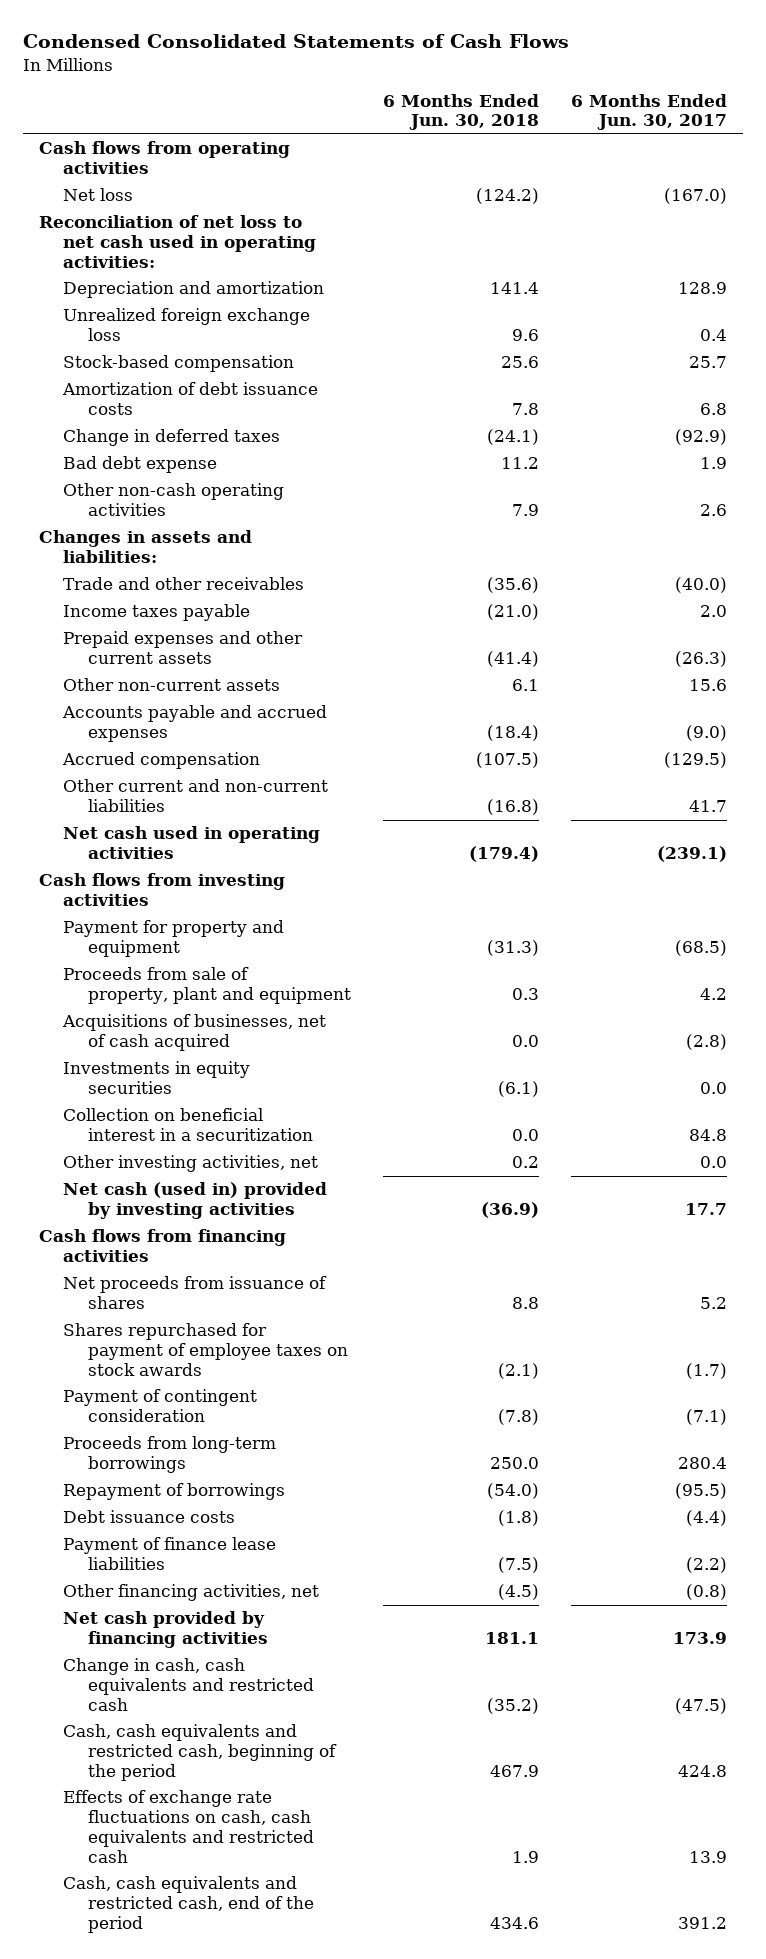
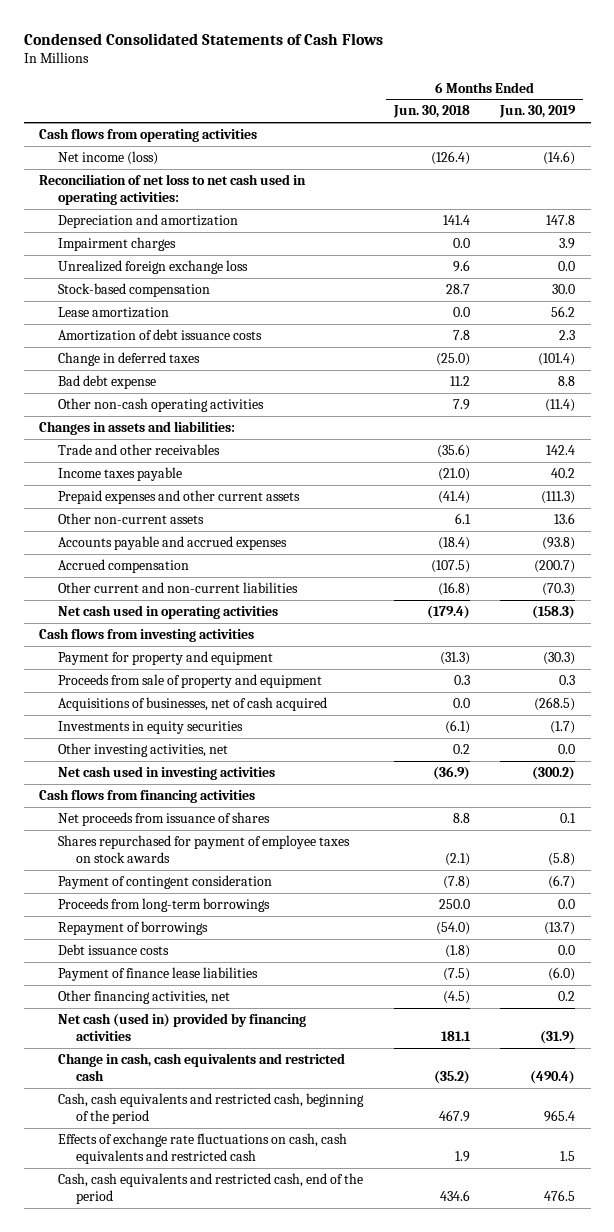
[571,93,728,131] 6 Months Ended Jun. 30, 2017 -> none
none -> [499,105,577,119] Jun. 30, 2019
[63,188,134,202] Net loss -> [57,151,158,166] Net income (loss)
[475,188,539,205] (124.2) -> [430,151,470,166] (126.4)
none -> [57,237,176,252] Impairment charges
[500,356,539,369] 25.6 -> [445,284,470,295] 28.7
none -> [57,307,169,319] Lease amortization
[486,429,539,446] (24.1) -> [435,353,470,367] (25.0)
[63,967,351,1005] Proceeds from sale of property, plant and equipment -> [57,674,322,689] Proceeds from sale of property and equipment
[63,1108,313,1142] Collection on beneficial interest in a securitization -> none
[63,1182,328,1220] Net cash (used in) provided by investing activities -> [57,766,275,781] Net cash used in investing activities
[63,1611,268,1649] Net cash provided by financing activities -> [57,1013,306,1042] Net cash (used in) provided by financing activities

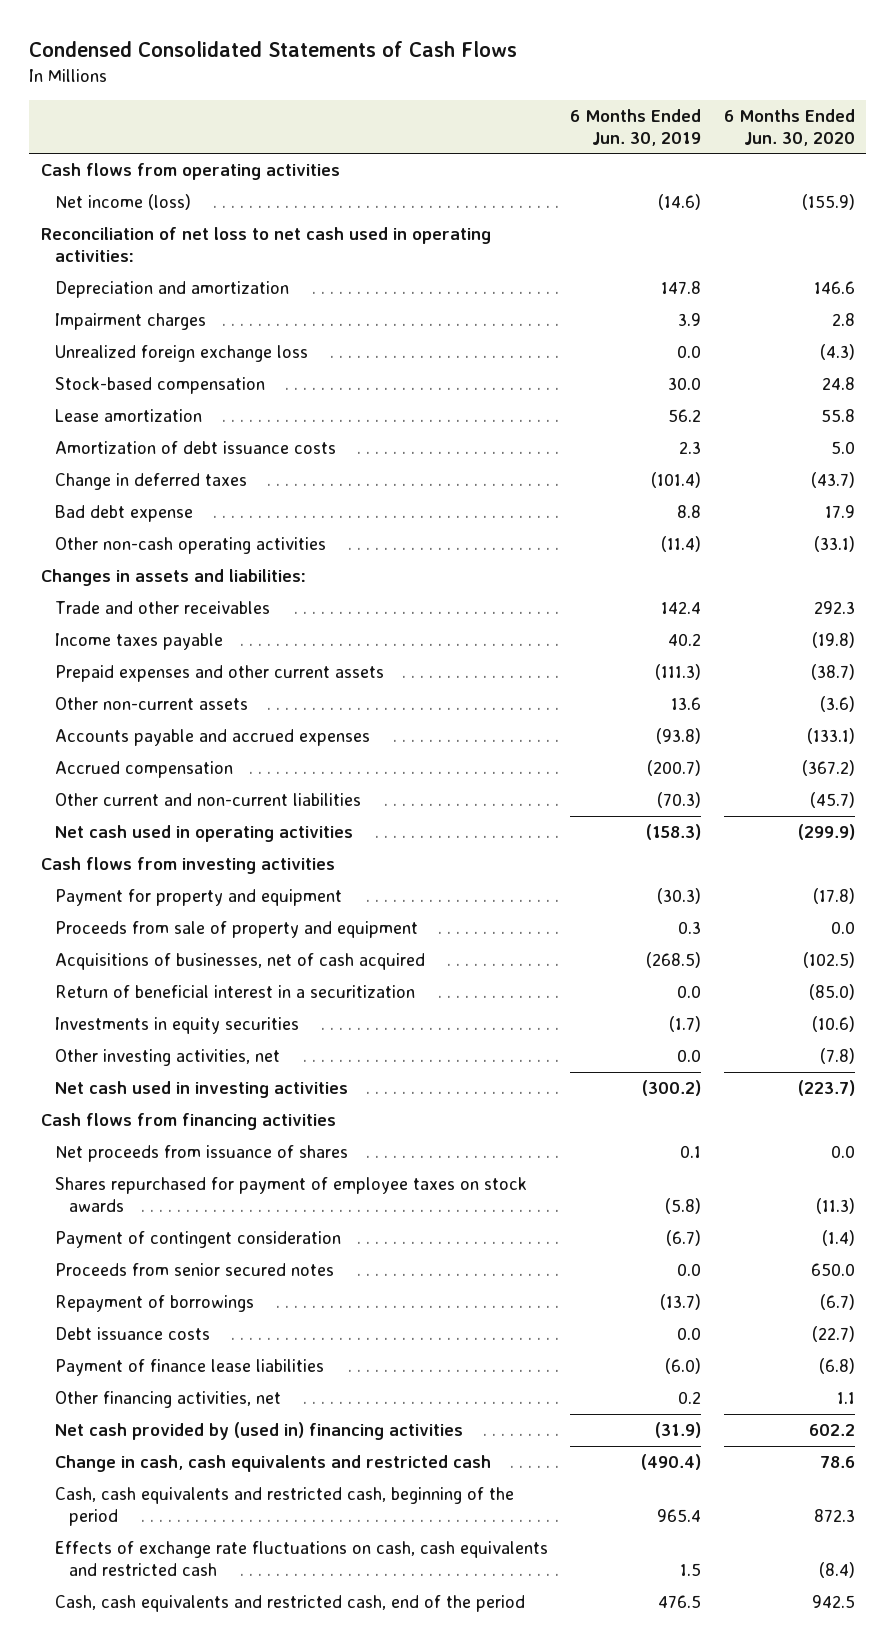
[392,105,470,119] Jun. 30, 2018 -> none
none -> [724,108,856,146] 6 Months Ended Jun. 30, 2020
none -> [54,984,415,998] Return of beneficial interest in a securitization
[57,898,270,913] Proceeds from long-term borrowings -> none
none -> [54,1262,334,1276] Proceeds from senior secured notes
[57,1013,306,1042] Net cash (used in) provided by financing activities -> [54,1421,463,1440] Net cash provided by (used in) financing activities

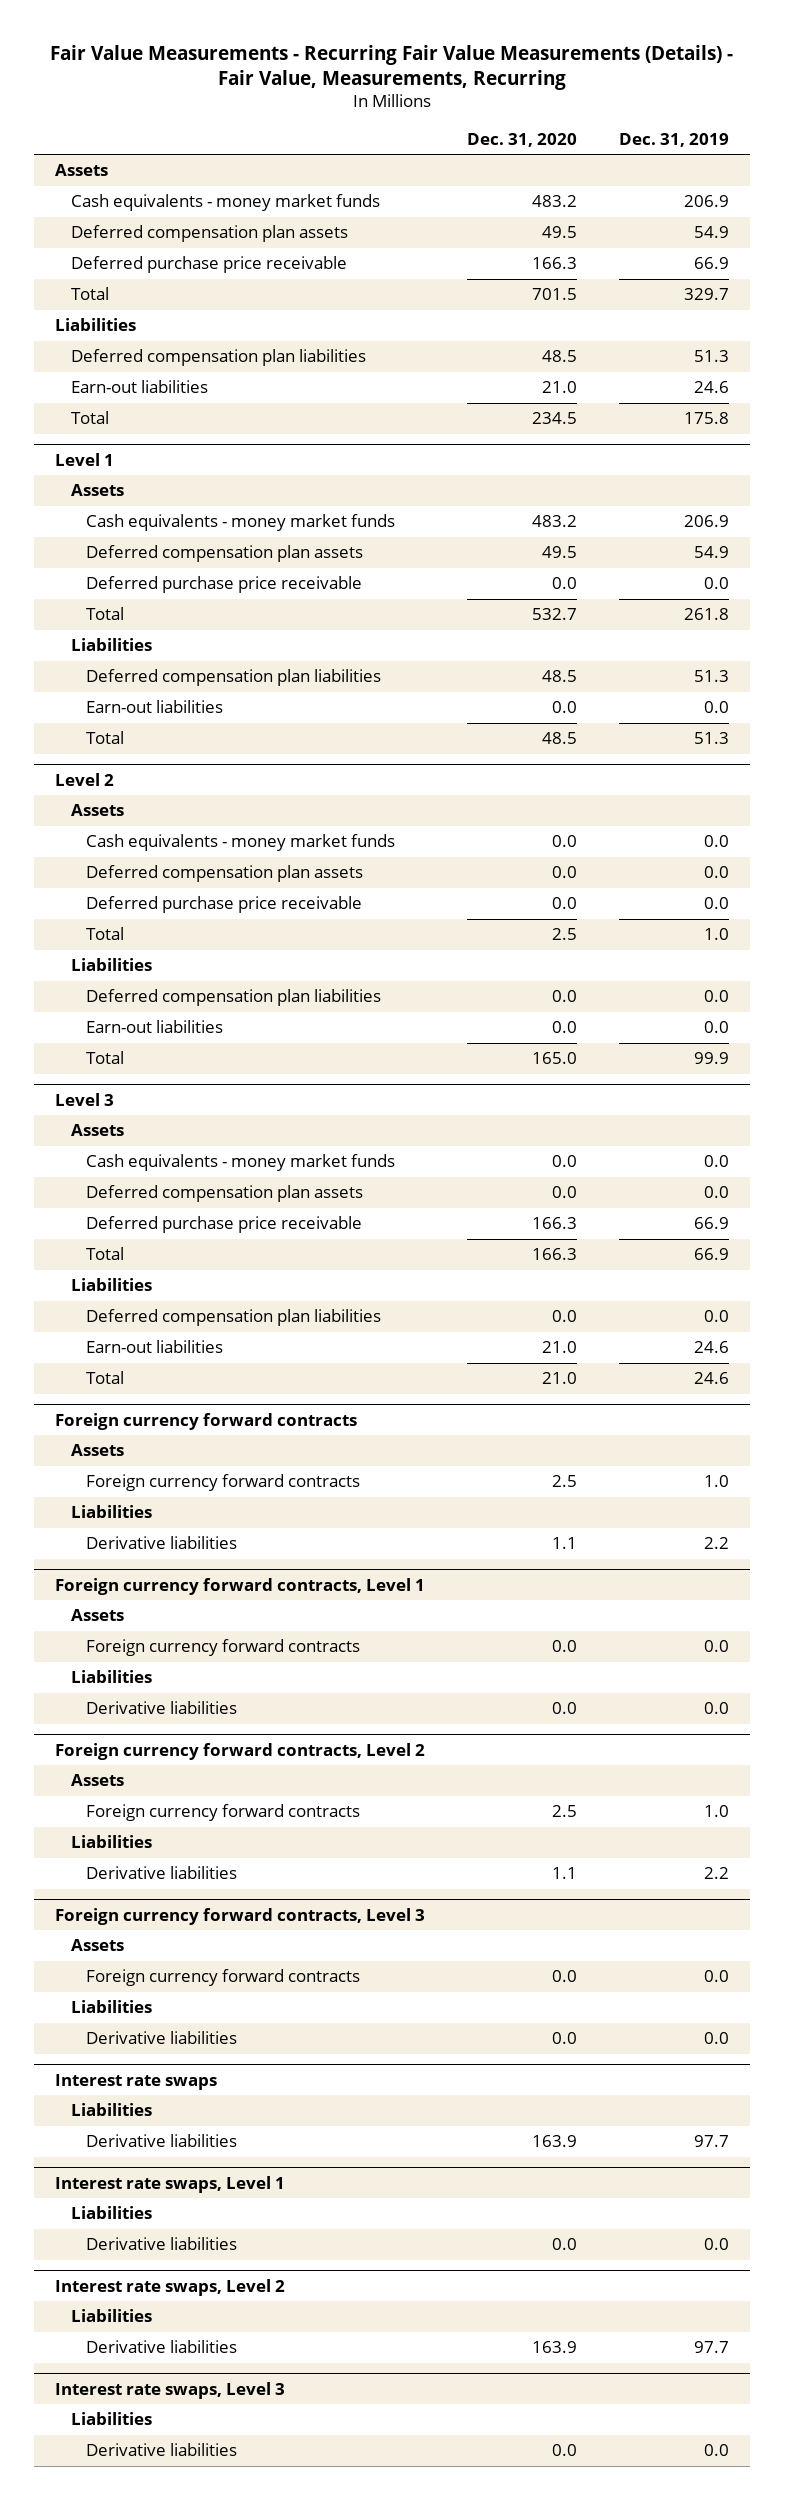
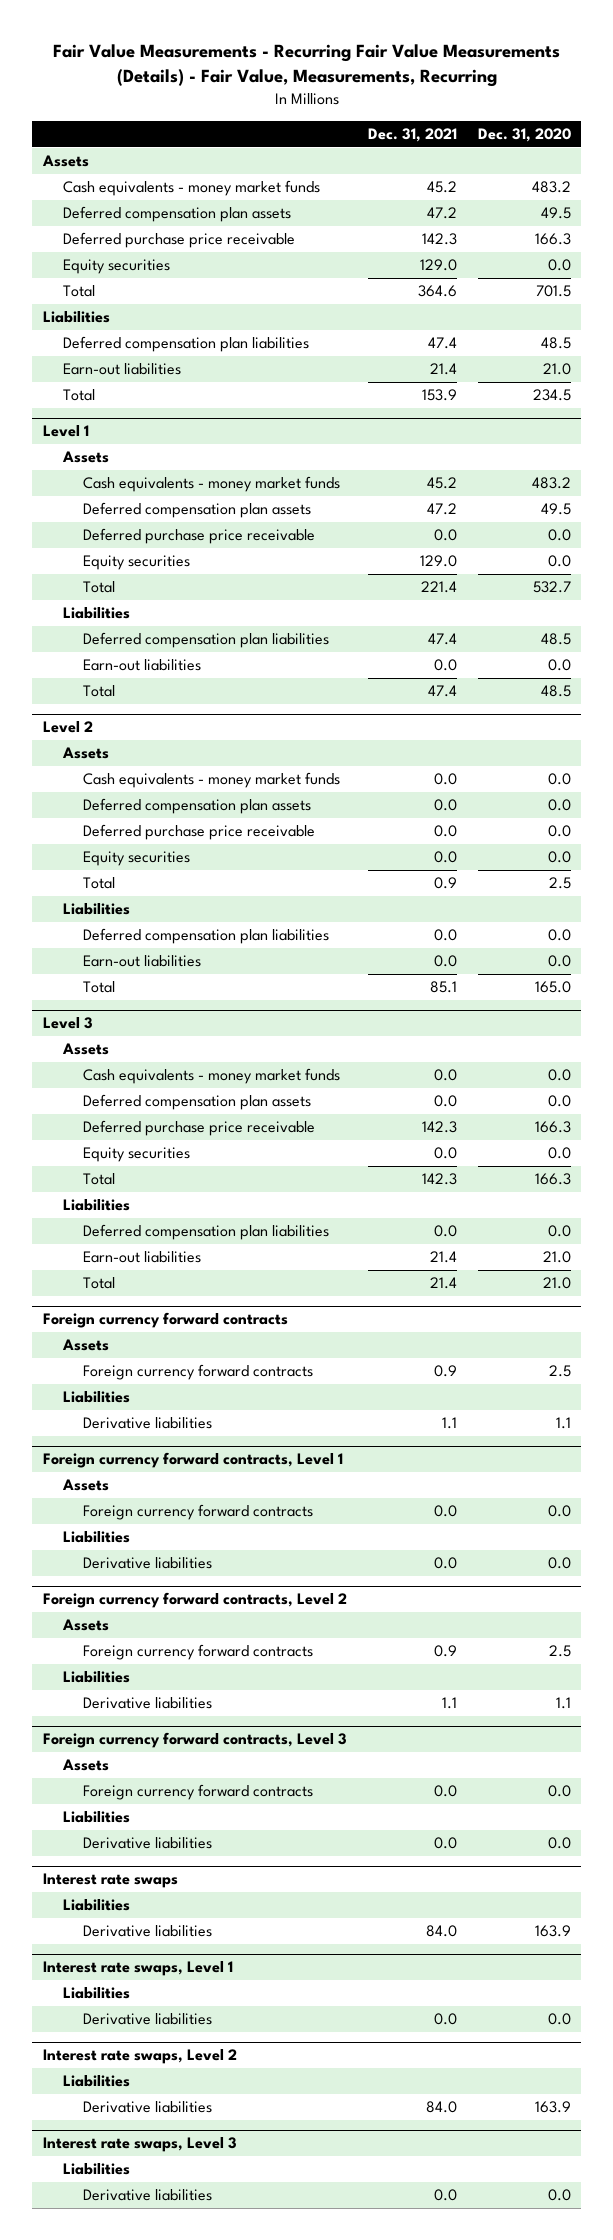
[619,133,730,148] Dec. 31, 2019 -> none
none -> [367,128,457,143] Dec. 31, 2021
none -> [62,259,170,275] Equity securities
none -> [82,555,190,571] Equity securities
none -> [82,851,190,867] Equity securities
none -> [82,1147,190,1163] Equity securities

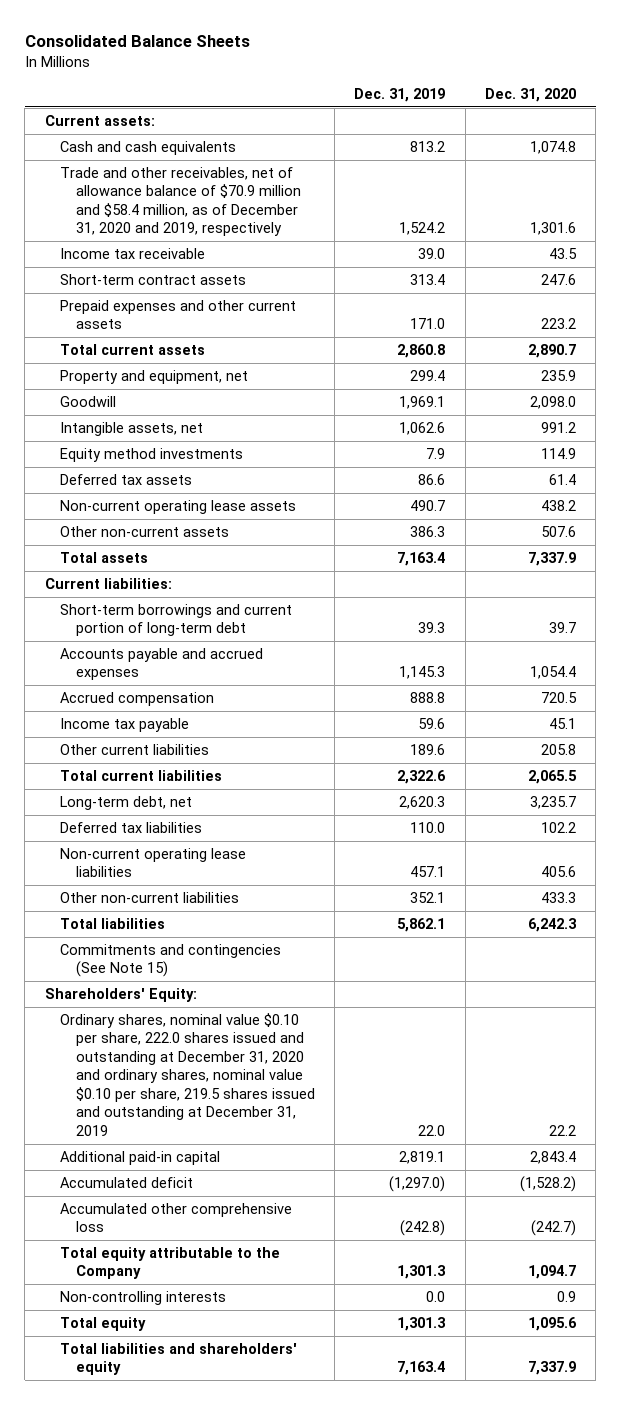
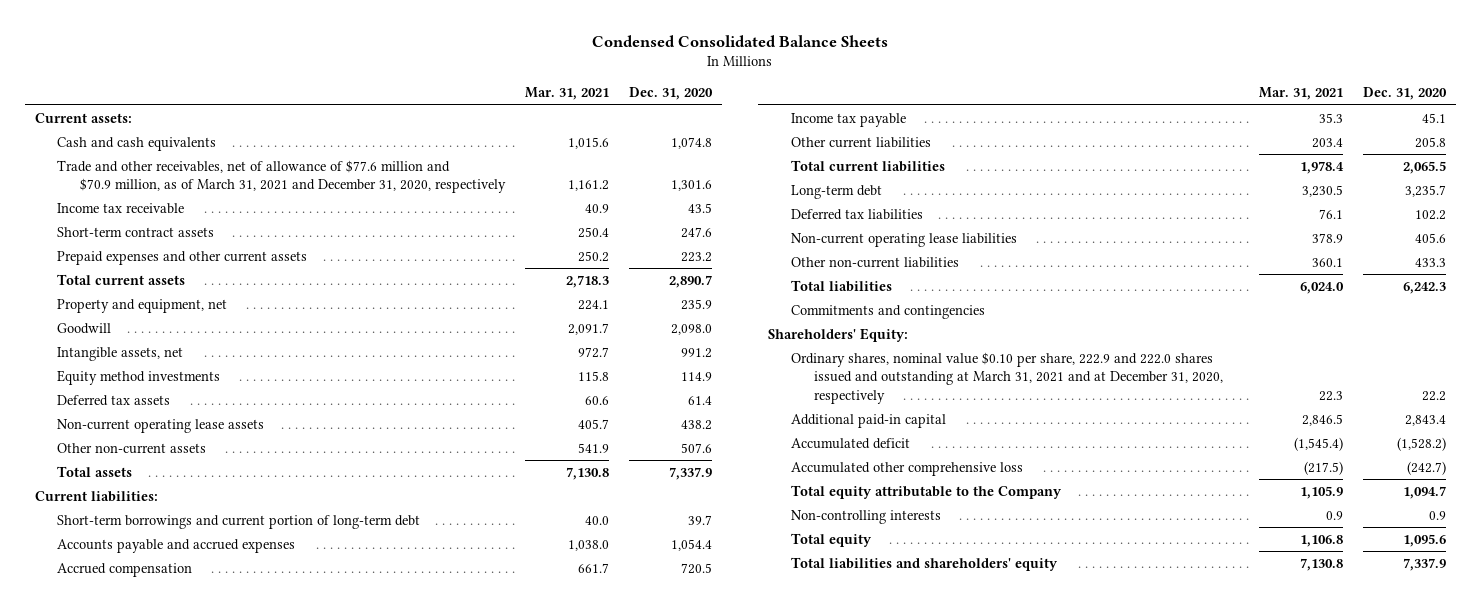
[24,35,250,48] Consolidated Balance Sheets -> [592,34,889,47] Condensed Consolidated Balance Sheets
[354,87,446,102] Dec. 31, 2019 -> none
none -> [525,87,610,101] Mar. 31, 2021
[60,166,302,237] Trade and other receivables, net of allowance balance of $70.9 million and $58.4 million, as of December 31, 2020 and 2019, respectively -> [57,159,507,194] Trade and other receivables, net of allowance of $77.6 million and $70.9 million, as of March 31, 2021 and December 31, 2020, respectively
[60,795,193,810] Long-term debt, net -> [791,184,883,199] Long-term debt
[60,943,282,978] Commitments and contingencies (See Note 15) -> [791,304,986,319] Commitments and contingencies
[60,1012,316,1136] Ordinary shares, nominal value $0.10 per share, 222.0 shares issued and outstanding at December 31, 2020 and ordinary shares, nominal value $0.10 per share, 219.5 shares issued and outstanding at December 31, 2019 -> [791,351,1223,404] Ordinary shares, nominal value $0.10 per share, 222.9 and 222.0 shares issued and outstanding at March 31, 2021 and at December 31, 2020, respectively

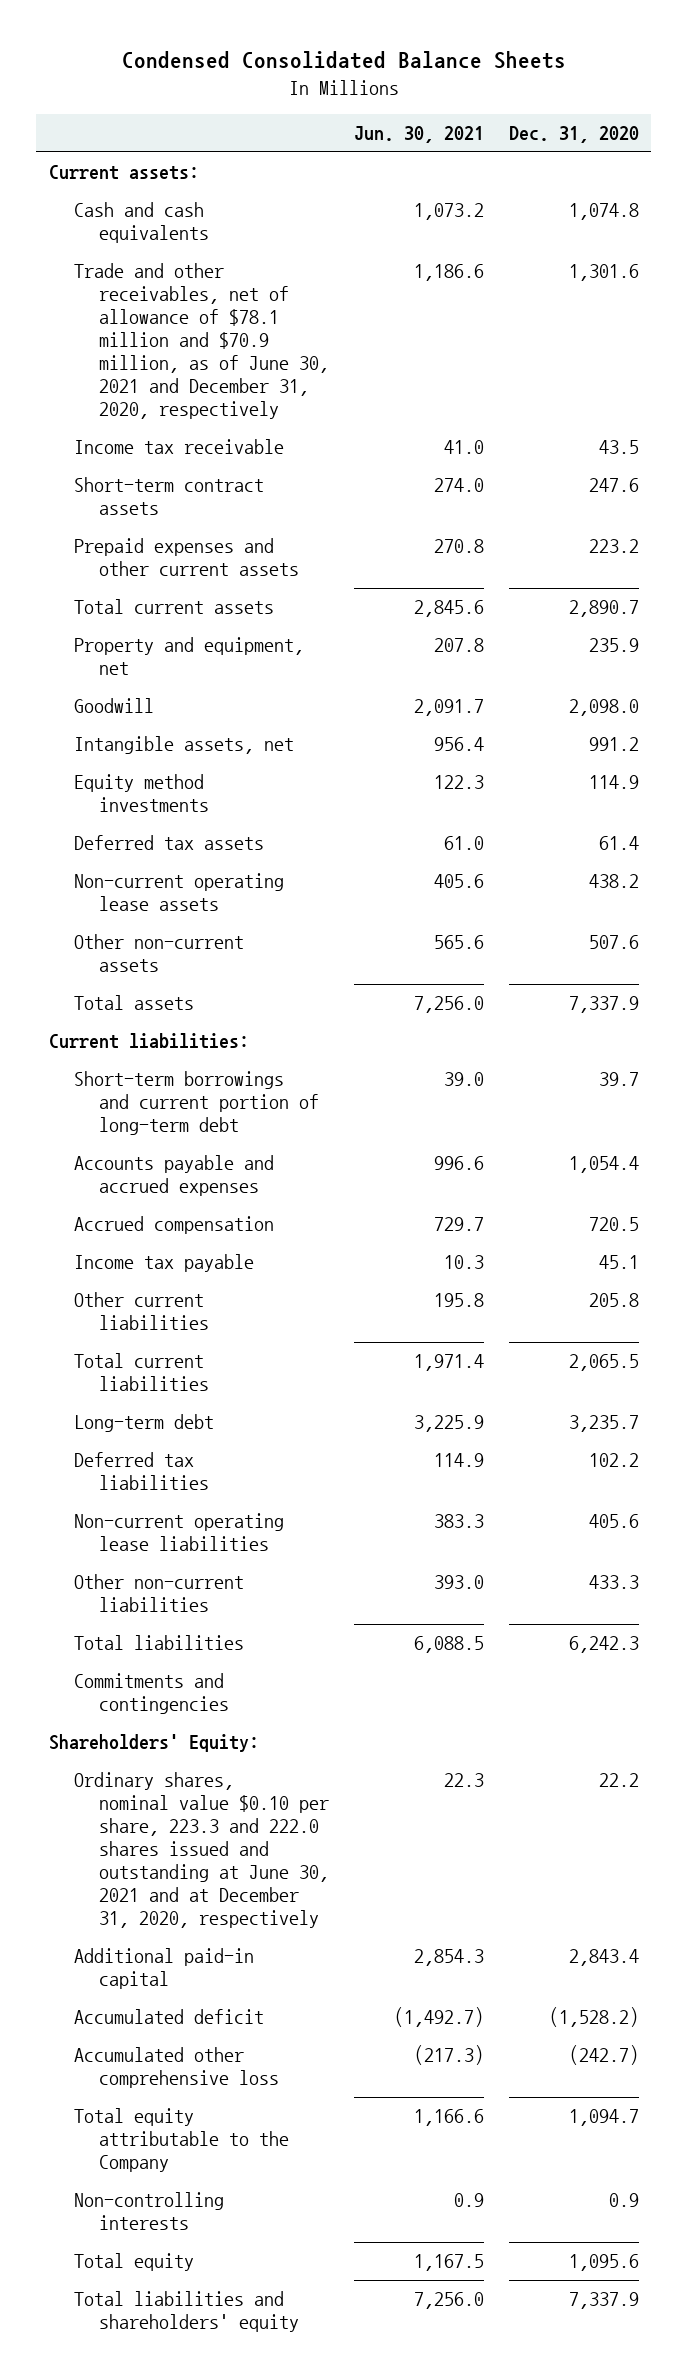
[525,87,610,101] Mar. 31, 2021 -> none
none -> [353,126,484,144] Jun. 30, 2021
[57,159,507,194] Trade and other receivables, net of allowance of $77.6 million and $70.9 million, as of March 31, 2021 and December 31, 2020, respectively -> [73,263,329,420] Trade and other receivables, net of allowance of $78.1 million and $70.9 million, as of June 30, 2021 and December 31, 2020, respectively
[791,351,1223,404] Ordinary shares, nominal value $0.10 per share, 222.9 and 222.0 shares issued and outstanding at March 31, 2021 and at December 31, 2020, respectively -> [73,1772,329,1929] Ordinary shares, nominal value $0.10 per share, 223.3 and 222.0 shares issued and outstanding at June 30, 2021 and at December 31, 2020, respectively

